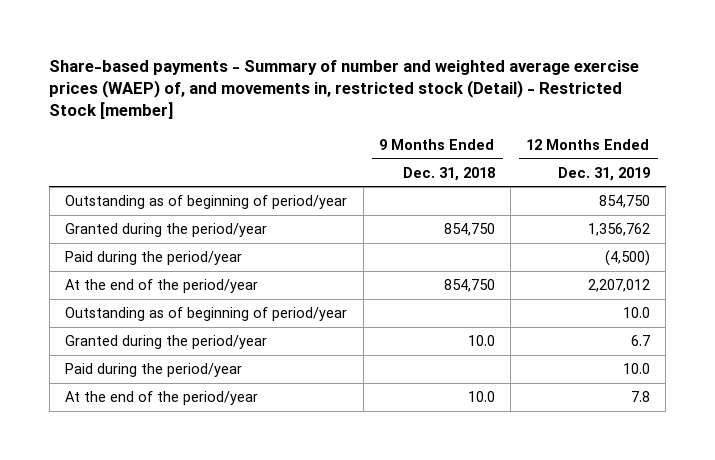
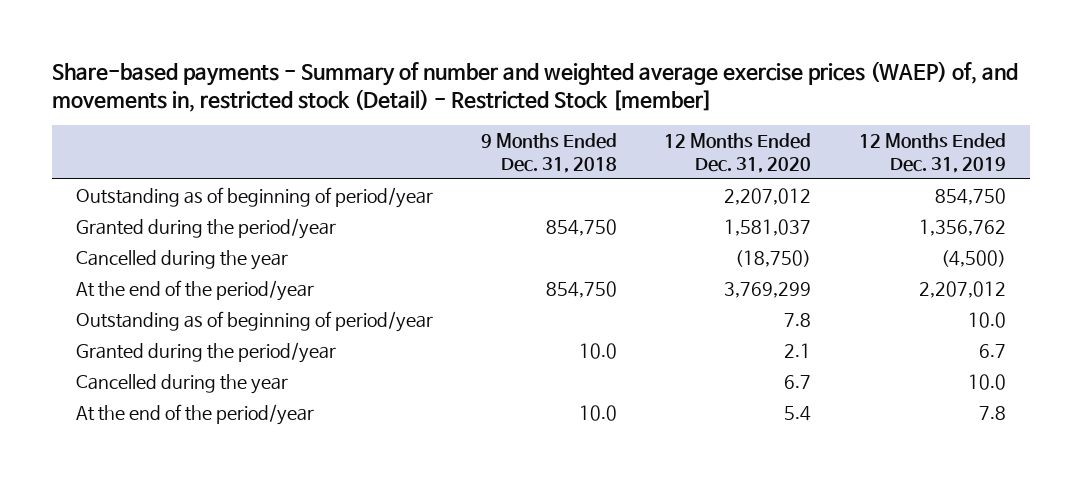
none -> [664,132,812,173] 12 Months Ended Dec. 31, 2020
[65,250,243,265] Paid during the period/year -> [75,249,288,270] Cancelled during the year
[65,362,243,377] Paid during the period/year -> [75,373,288,394] Cancelled during the year

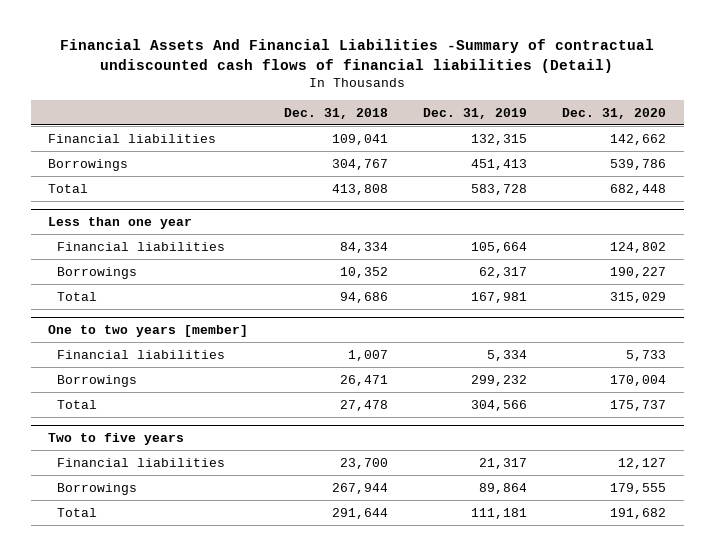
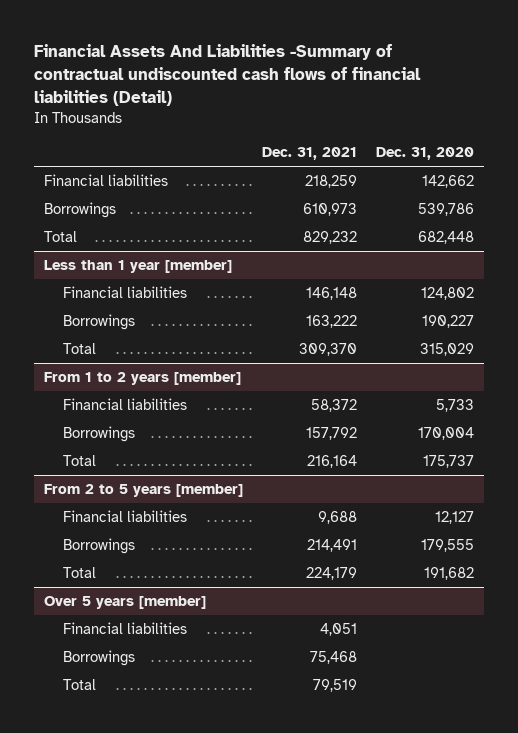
[60,39,655,74] Financial Assets And Financial Liabilities -Summary of contractual undiscounted cash flows of financial liabilities (Detail) -> [33,44,421,107] Financial Assets And Liabilities -Summary of contractual undiscounted cash flows of financial liabilities (Detail)
[283,107,388,119] Dec. 31, 2018 -> none
[422,107,527,119] Dec. 31, 2019 -> none
none -> [261,147,357,161] Dec. 31, 2021
[48,216,193,229] Less than one year -> [43,259,232,273] Less than 1 year [member]
[48,324,249,337] One to two years [member] -> [43,371,241,385] From 1 to 2 years [member]
[48,432,185,445] Two to five years -> [43,483,243,497] From 2 to 5 years [member]
none -> [43,595,206,609] Over 5 years [member]
none -> [62,621,187,634] Financial liabilities
none -> [62,649,135,666] Borrowings
none -> [62,678,96,690] Total

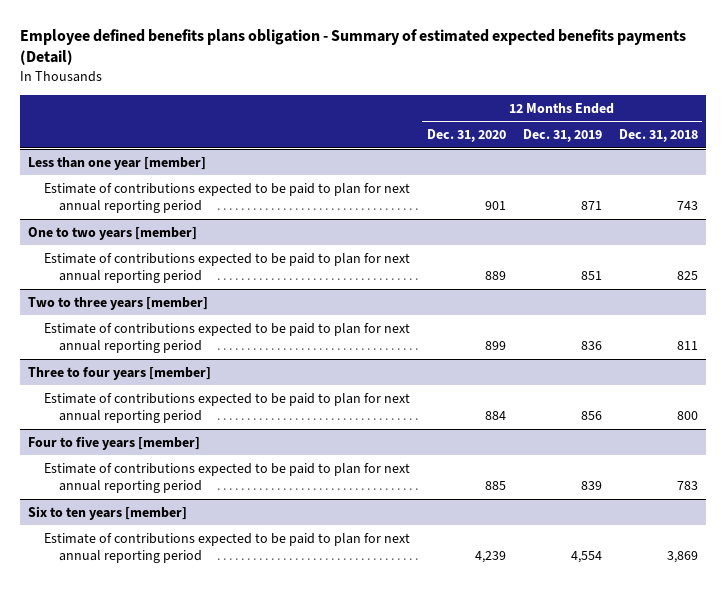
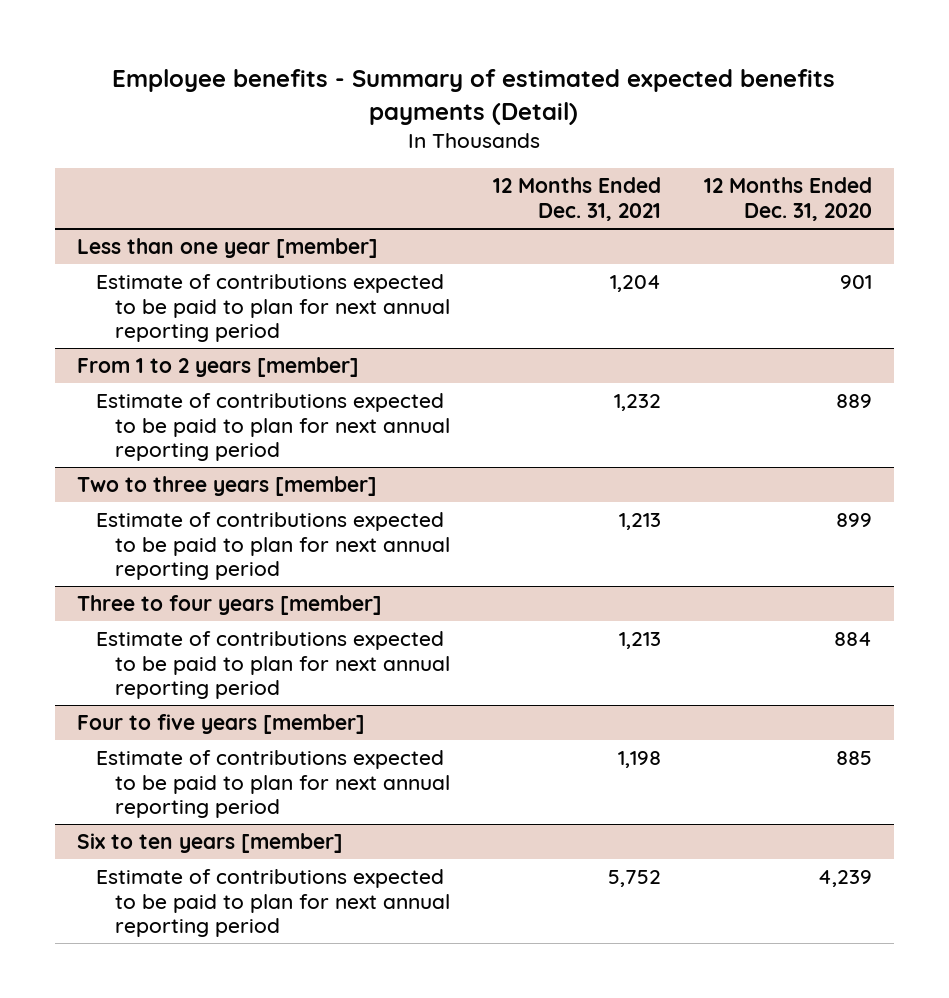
[19,29,686,66] Employee defined benefits plans obligation - Summary of estimated expected benefits payments (Detail) -> [112,69,836,125] Employee benefits - Summary of estimated expected benefits payments (Detail)
[522,128,602,142] Dec. 31, 2019 -> none
[618,128,698,142] Dec. 31, 2018 -> none
none -> [493,177,662,221] 12 Months Ended Dec. 31, 2021
[28,226,198,240] One to two years [member] -> [76,356,359,377] From 1 to 2 years [member]

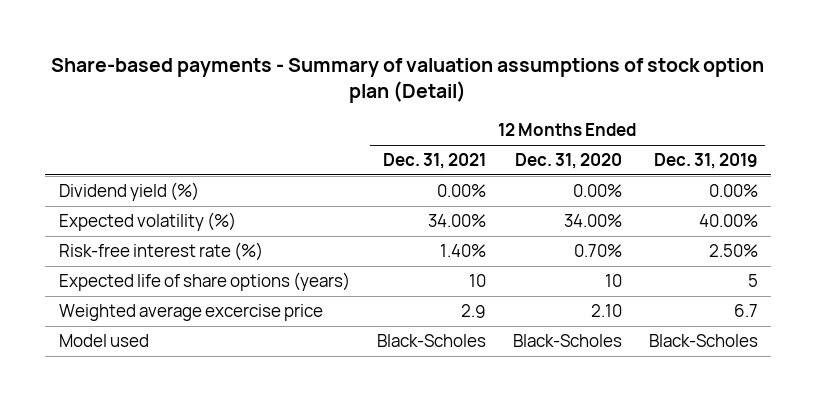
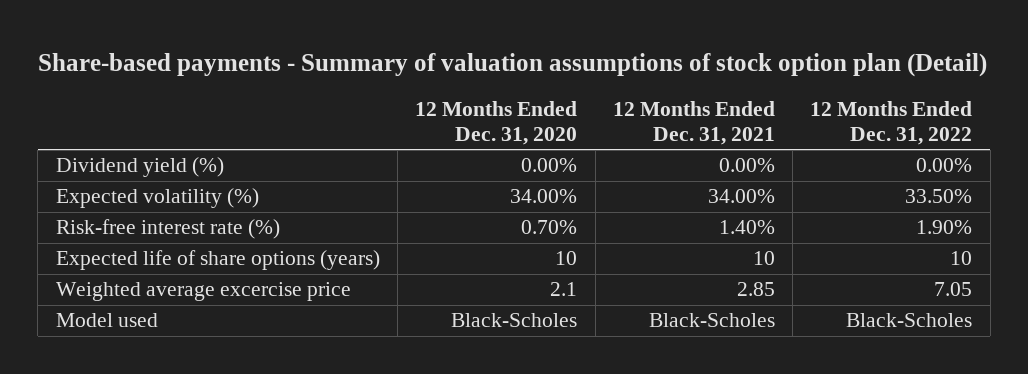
[653,153,758,170] Dec. 31, 2019 -> none
none -> [810,100,973,145] 12 Months Ended Dec. 31, 2022
[460,304,486,319] 2.9 -> [736,282,775,297] 2.85
[590,304,622,318] 2.10 -> [550,282,578,297] 2.1

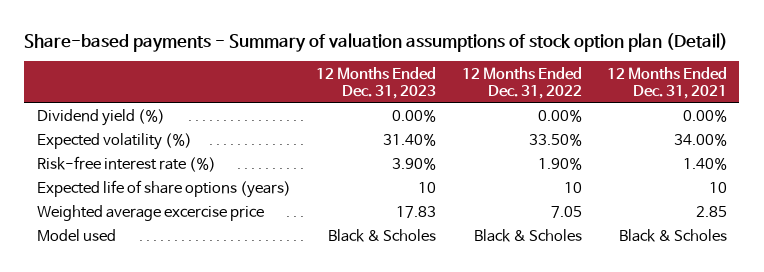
[415,100,578,145] 12 Months Ended Dec. 31, 2020 -> none
none -> [316,66,437,99] 12 Months Ended Dec. 31, 2023
[648,313,775,328] Black-Scholes -> [618,229,727,243] Black & Scholes
[846,313,973,328] Black-Scholes -> [473,229,582,243] Black & Scholes

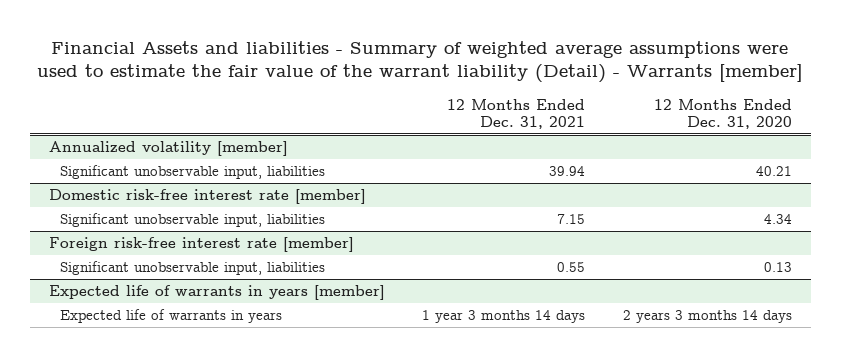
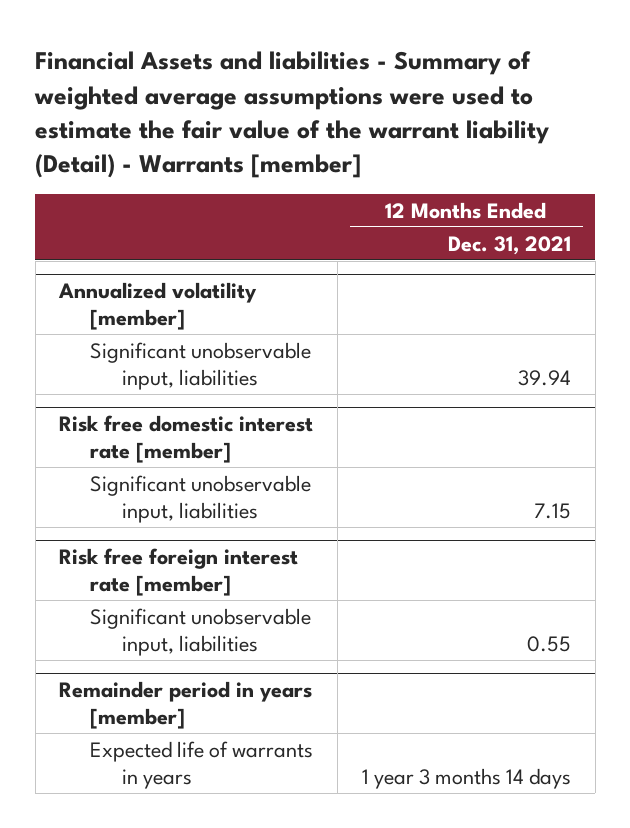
[654,98,793,130] 12 Months Ended Dec. 31, 2020 -> none
[48,189,366,205] Domestic risk-free interest rate [member] -> [59,415,314,463] Risk free domestic interest rate [member]
[48,237,354,253] Foreign risk-free interest rate [member] -> [59,548,299,596] Risk free foreign interest rate [member]
[48,285,385,301] Expected life of warrants in years [member] -> [59,681,313,729] Remainder period in years [member]

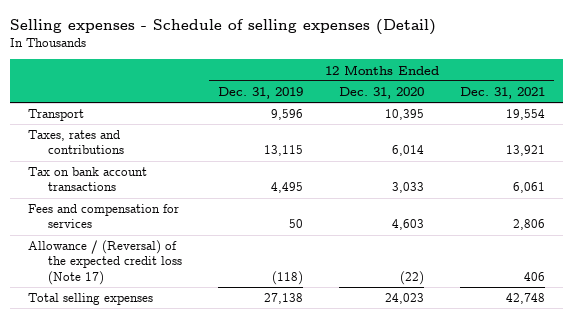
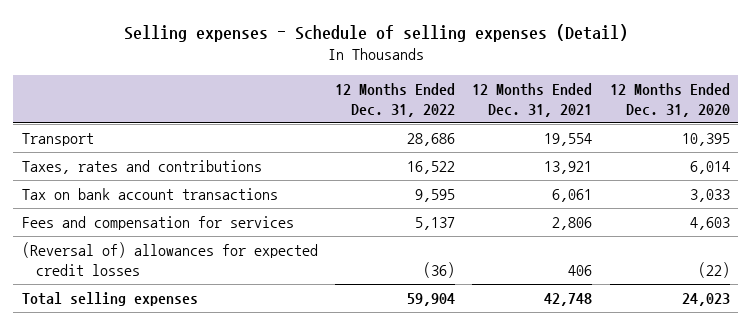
[217,87,303,100] Dec. 31, 2019 -> none
none -> [335,82,456,118] 12 Months Ended Dec. 31, 2022
[28,240,182,285] Allowance / (Reversal) of the expected credit loss (Note 17) -> [22,241,319,277] (Reversal of) allowances for expected credit losses

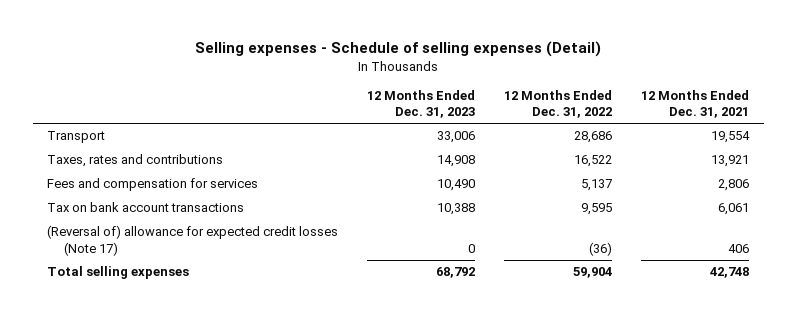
[609,82,730,118] 12 Months Ended Dec. 31, 2020 -> none
none -> [367,89,476,119] 12 Months Ended Dec. 31, 2023
[22,187,279,200] Tax on bank account transactions -> [47,202,245,213] Tax on bank account transactions
[22,241,319,277] (Reversal of) allowances for expected credit losses -> [47,225,339,256] (Reversal of) allowance for expected credit losses (Note 17)

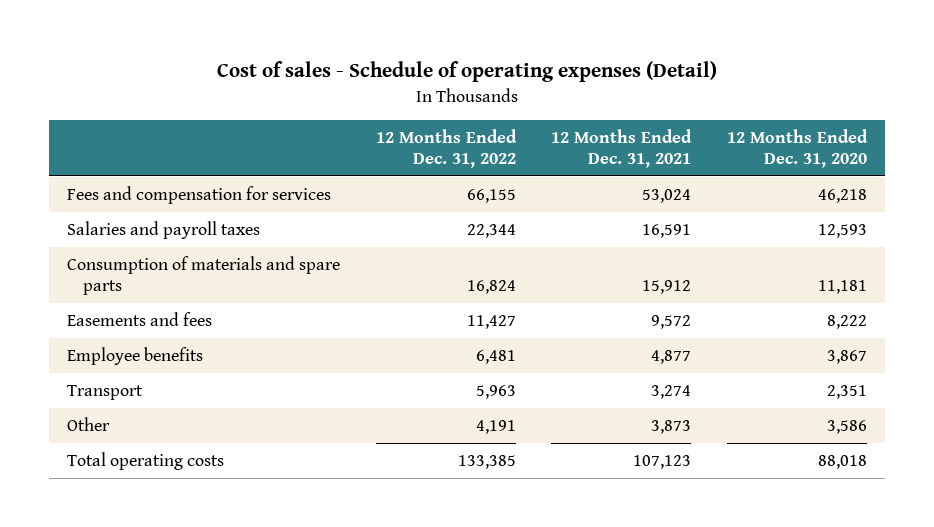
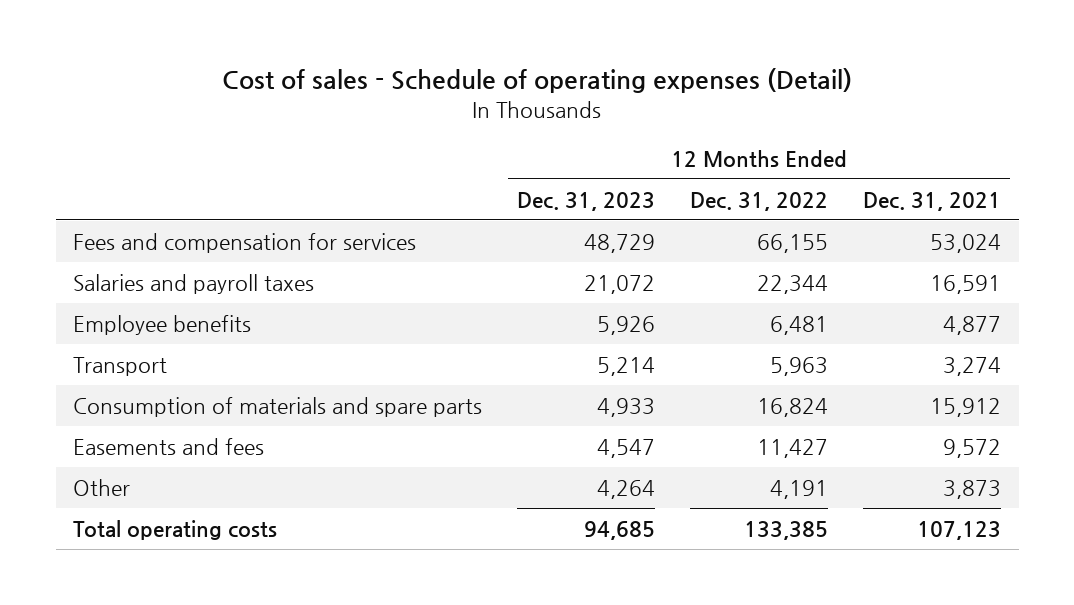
[727,128,869,168] 12 Months Ended Dec. 31, 2020 -> none
none -> [517,191,656,211] Dec. 31, 2023
[66,255,340,296] Consumption of materials and spare parts -> [73,396,483,417] Consumption of materials and spare parts
[66,311,212,326] Easements and fees -> [73,437,265,455] Easements and fees

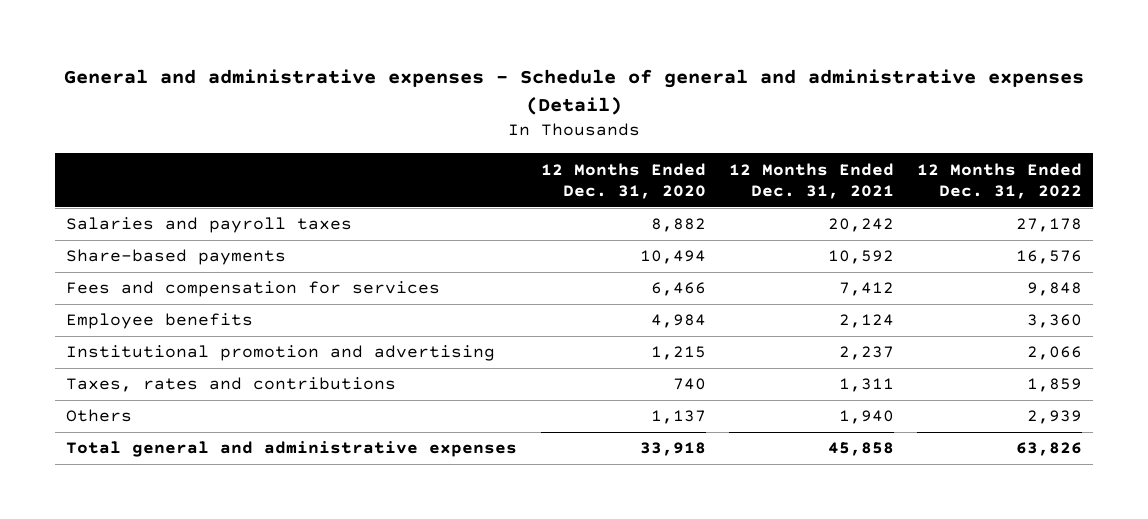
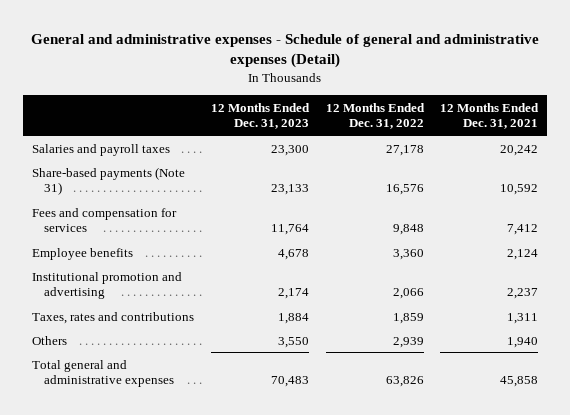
[540,162,706,200] 12 Months Ended Dec. 31, 2020 -> none
none -> [210,102,310,130] 12 Months Ended Dec. 31, 2023
[66,249,287,266] Share-based payments -> [31,166,185,196] Share-based payments (Note 31)

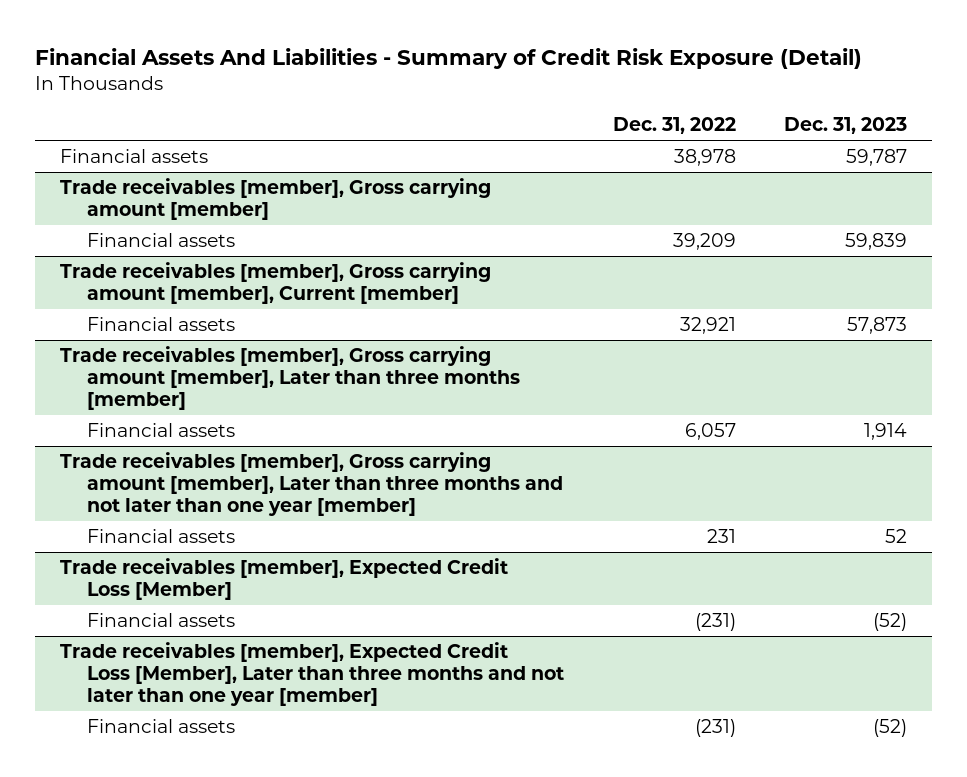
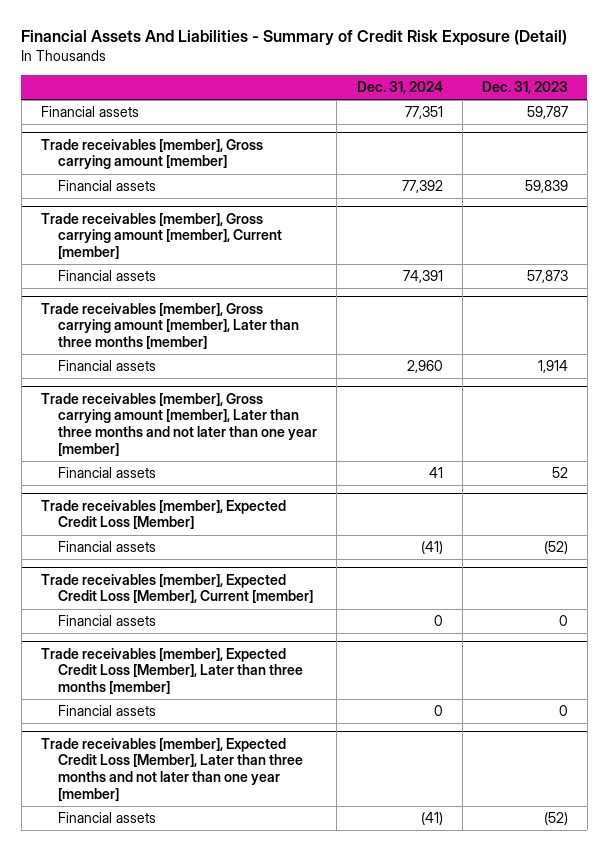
[612,117,736,135] Dec. 31, 2022 -> none
none -> [356,80,443,94] Dec. 31, 2024
none -> [40,573,314,604] Trade receivables [member], Expected Credit Loss [Member], Current [member]
none -> [58,615,157,627] Financial assets
none -> [40,647,304,695] Trade receivables [member], Expected Credit Loss [Member], Later than three months [member]
none -> [58,705,157,717] Financial assets

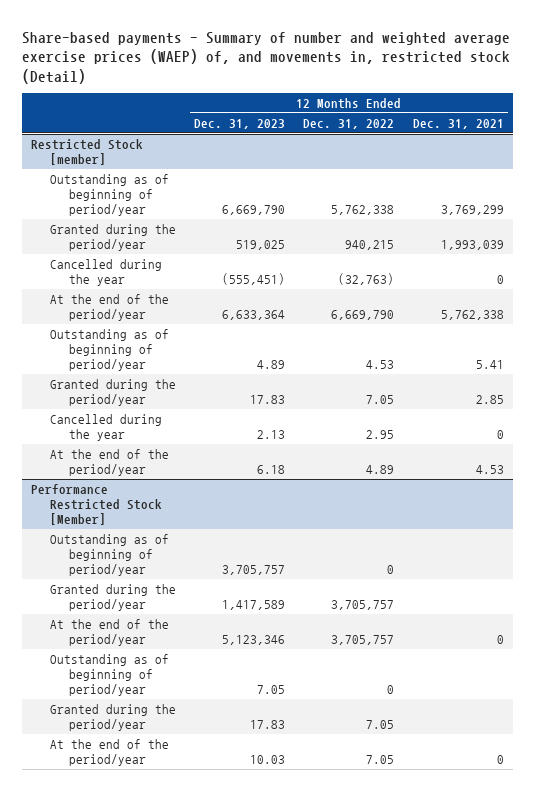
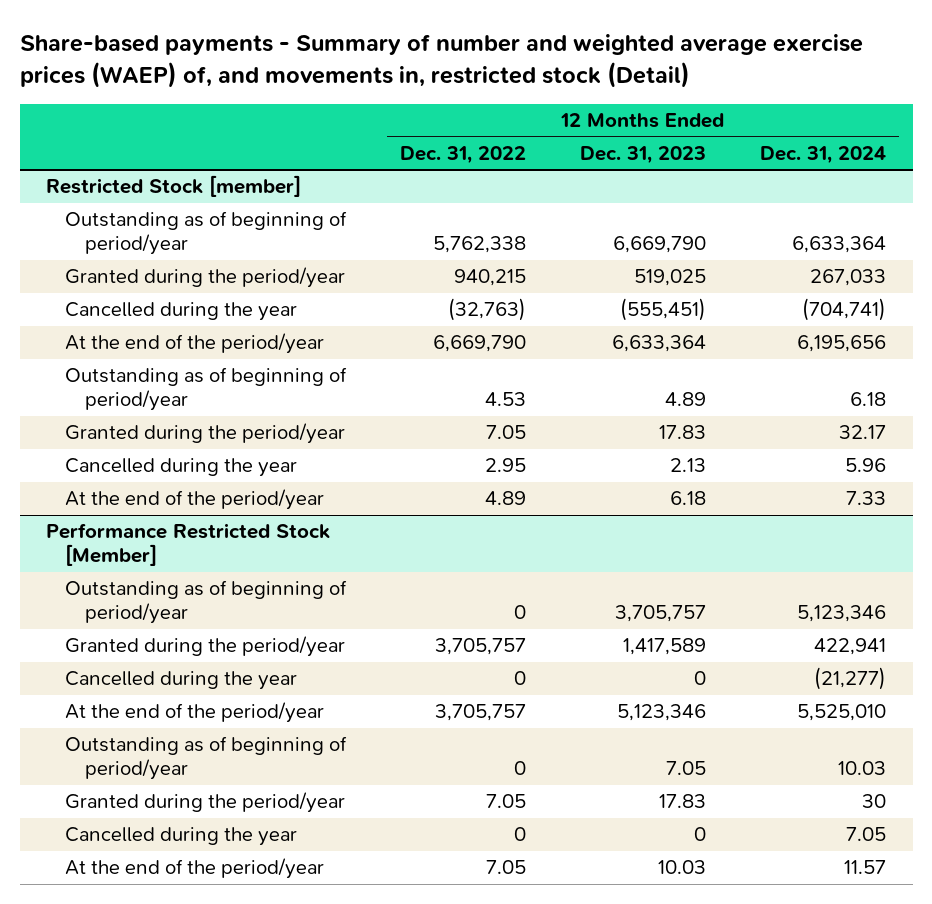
[412,118,504,129] Dec. 31, 2021 -> none
none -> [760,145,887,164] Dec. 31, 2024
none -> [65,671,298,691] Cancelled during the year
none -> [65,827,298,847] Cancelled during the year

